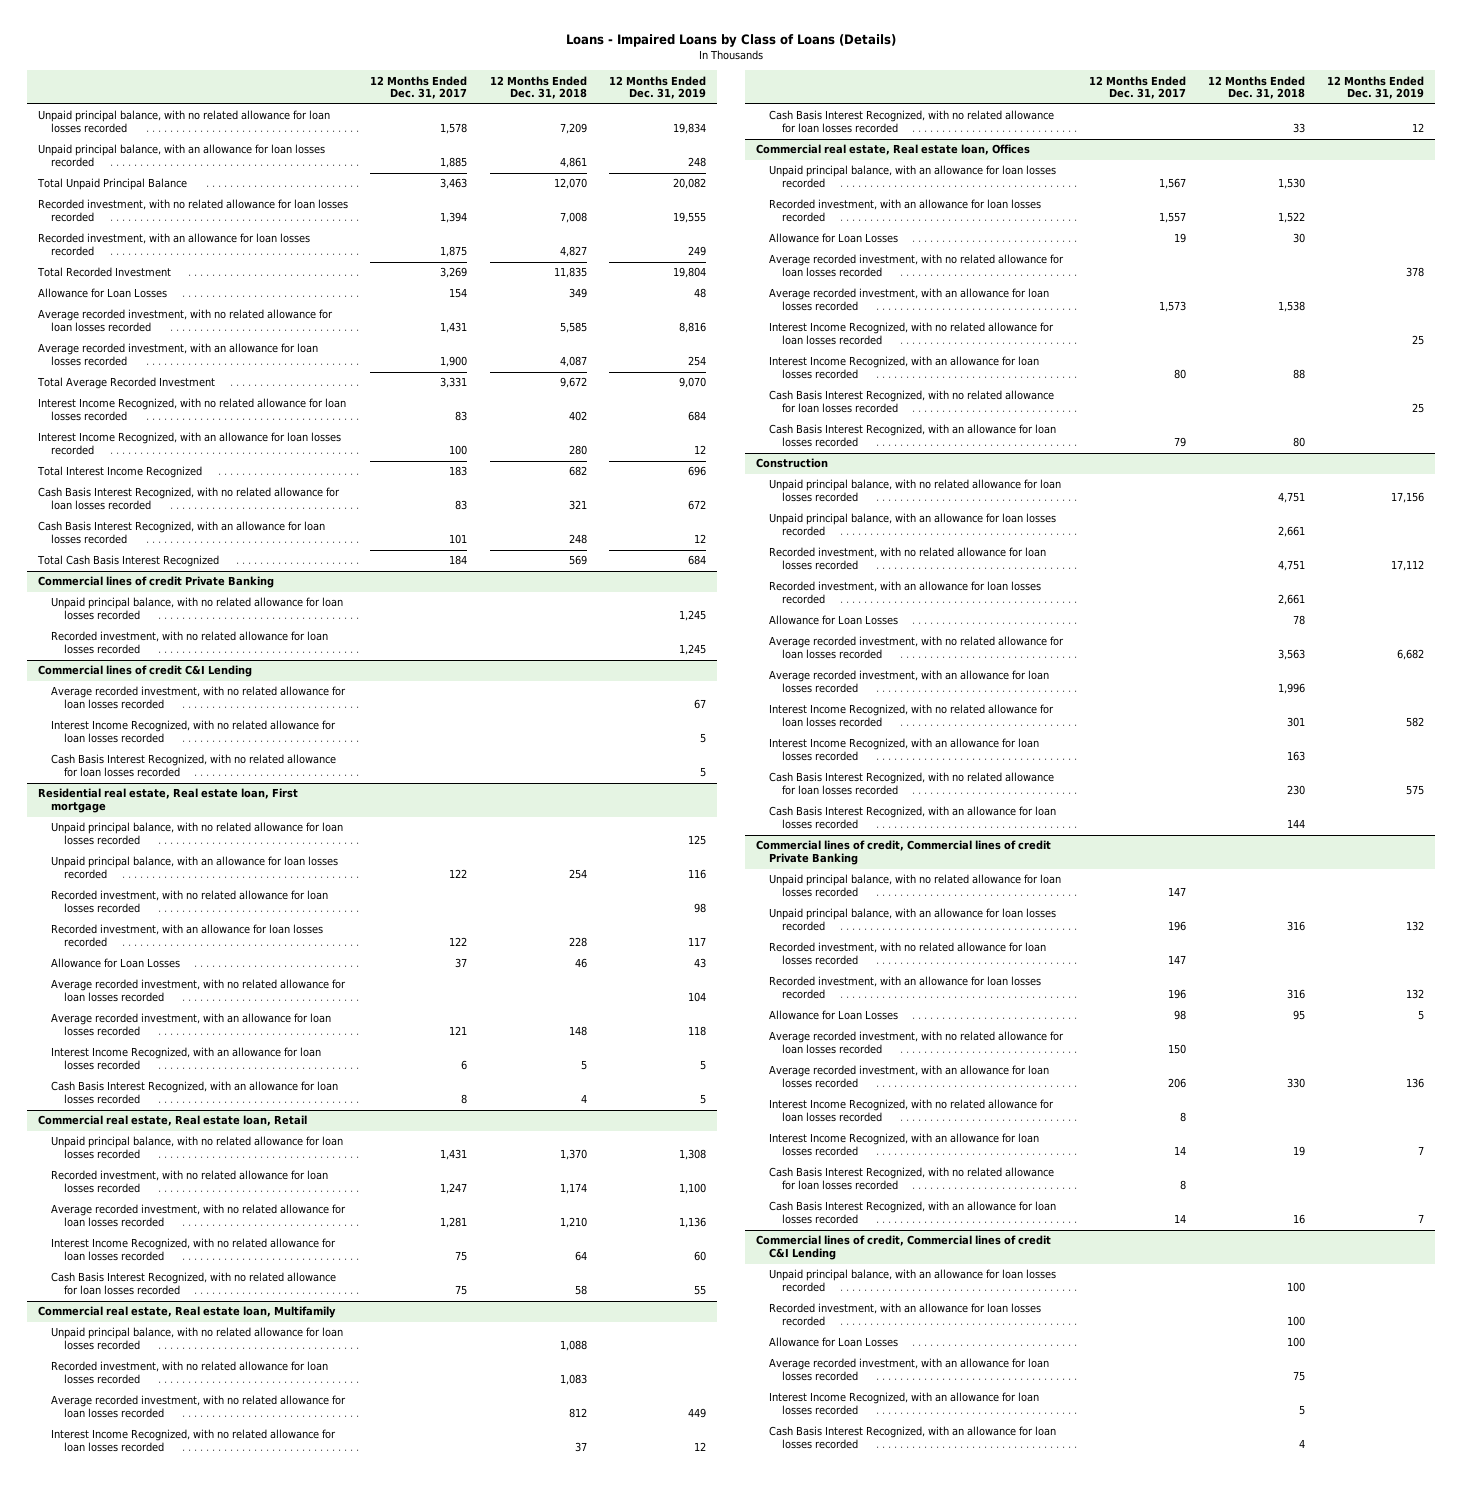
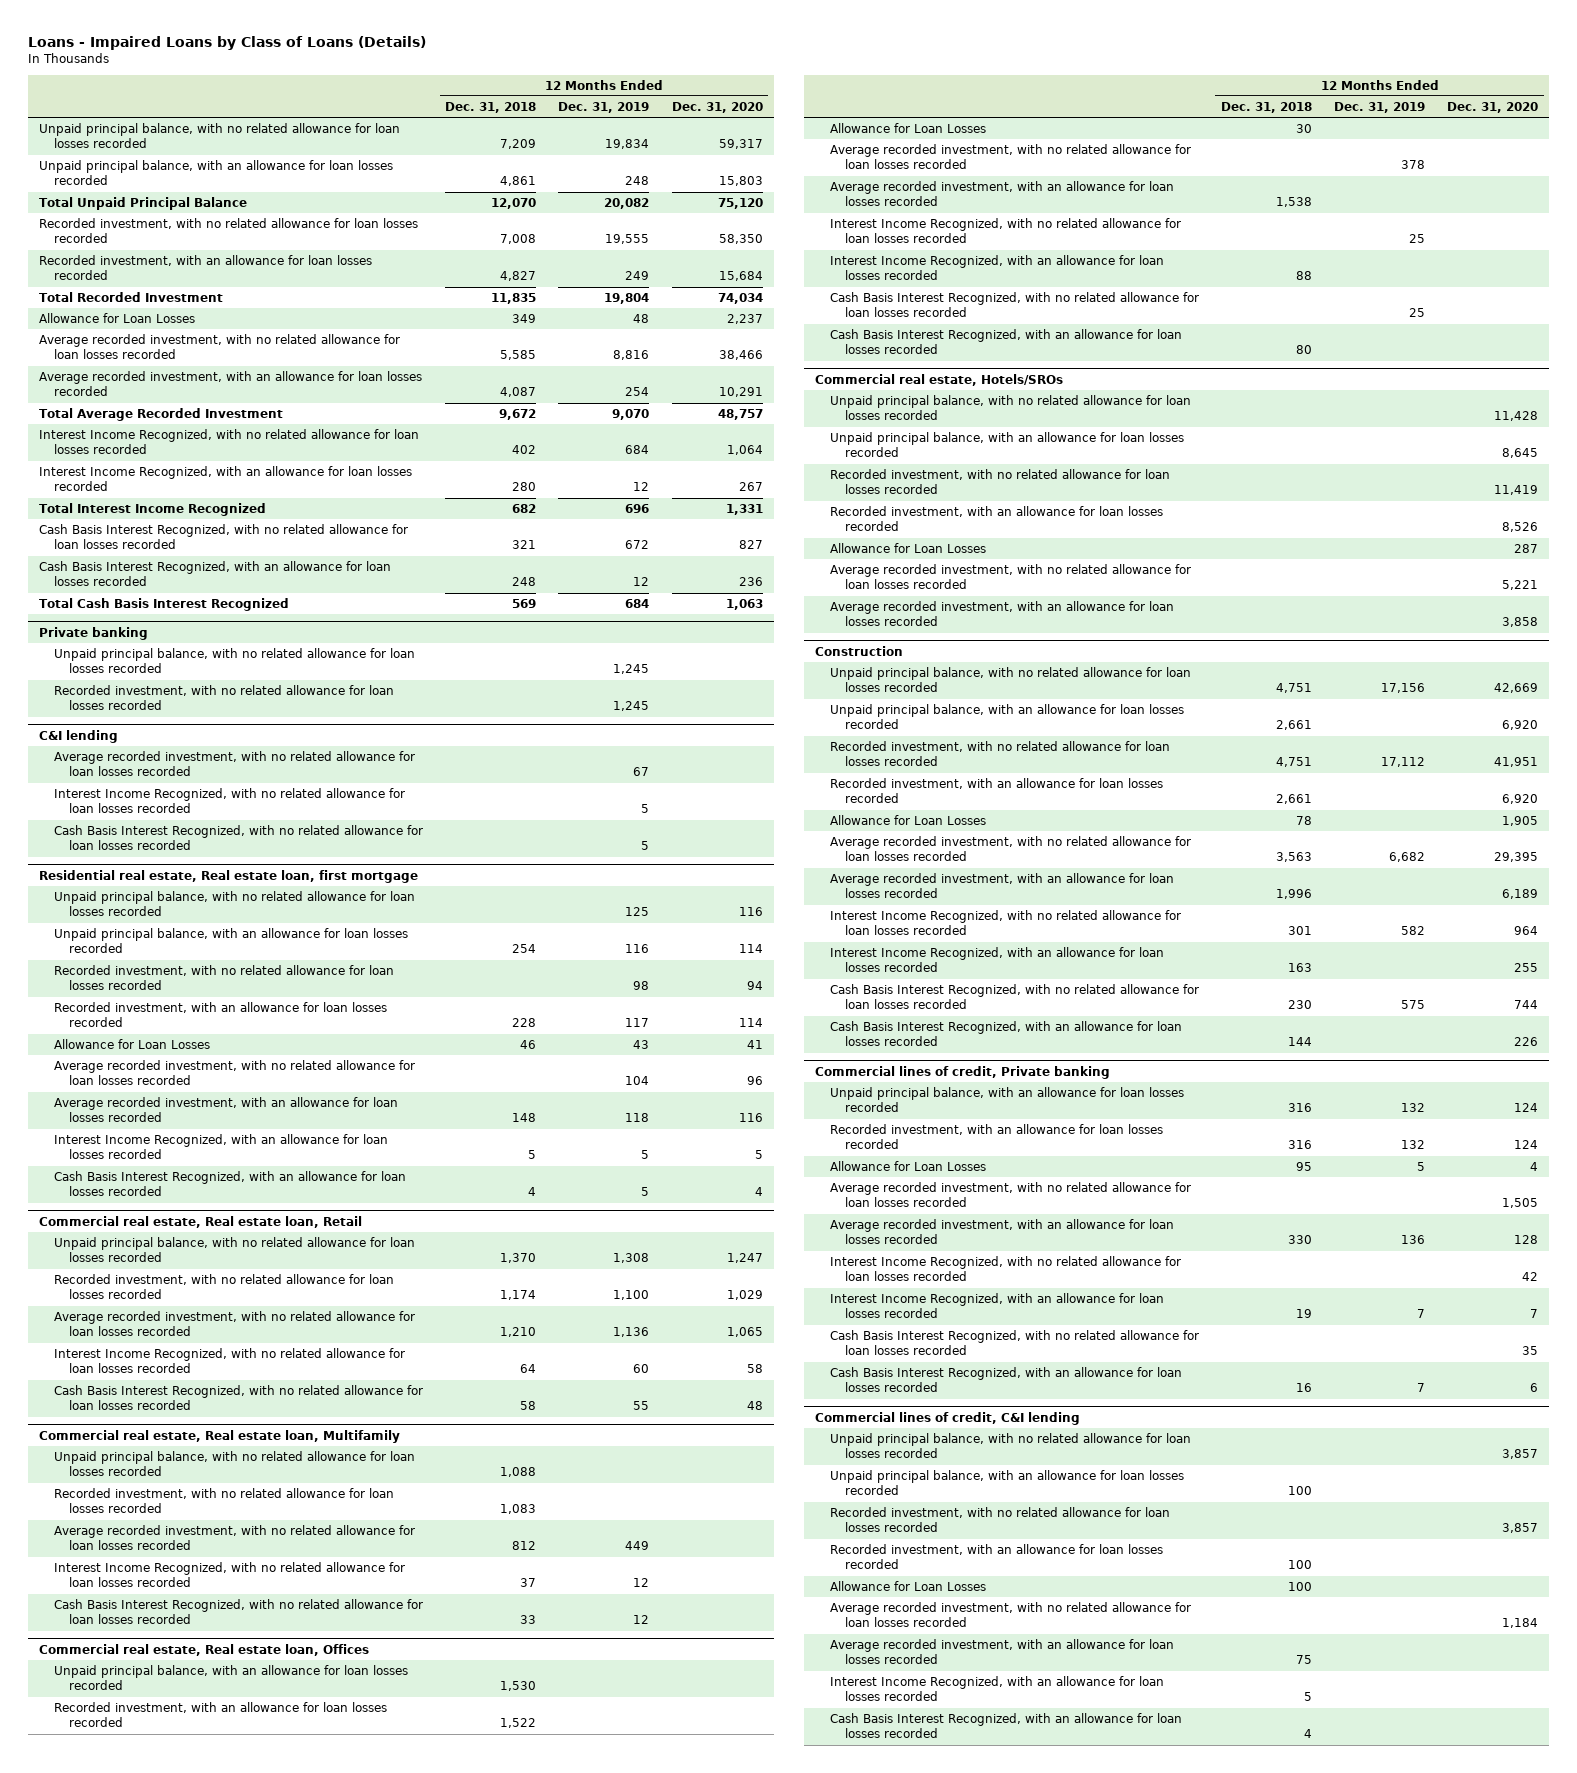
[370,75,468,100] 12 Months Ended Dec. 31, 2017 -> none
none -> [671,101,763,113] Dec. 31, 2020
[37,576,274,589] Commercial lines of credit Private Banking -> [39,626,149,640] Private banking
[37,665,252,678] Commercial lines of credit C&I Lending -> [39,729,119,743] C&I lending
[37,788,298,814] Residential real estate, Real estate loan, First mortgage -> [39,869,419,883] Residential real estate, Real estate loan, first mortgage
none -> [814,373,1063,386] Commercial real estate, Hotels/SROs
none -> [829,395,1191,421] Unpaid principal balance, with no related allowance for loan losses recorded
none -> [829,432,1184,458] Unpaid principal balance, with an allowance for loan losses recorded
none -> [829,469,1170,495] Recorded investment, with no related allowance for loan losses recorded
none -> [829,506,1163,532] Recorded investment, with an allowance for loan losses recorded
none -> [829,543,986,554] Allowance for Loan Losses
none -> [829,564,1191,590] Average recorded investment, with no related allowance for loan losses recorded
none -> [829,601,1174,627] Average recorded investment, with an allowance for loan losses recorded
[769,874,1062,898] Unpaid principal balance, with no related allowance for loan losses recorded -> none
[756,840,1052,866] Commercial lines of credit, Commercial lines of credit Private Banking -> [814,1065,1110,1079] Commercial lines of credit, Private banking
[769,942,1047,966] Recorded investment, with no related allowance for loan losses recorded -> none
[756,1235,1052,1261] Commercial lines of credit, Commercial lines of credit C&I Lending -> [814,1411,1080,1425] Commercial lines of credit, C&I lending
none -> [829,1433,1191,1459] Unpaid principal balance, with no related allowance for loan losses recorded
none -> [829,1507,1170,1533] Recorded investment, with no related allowance for loan losses recorded
none -> [829,1602,1191,1628] Average recorded investment, with no related allowance for loan losses recorded

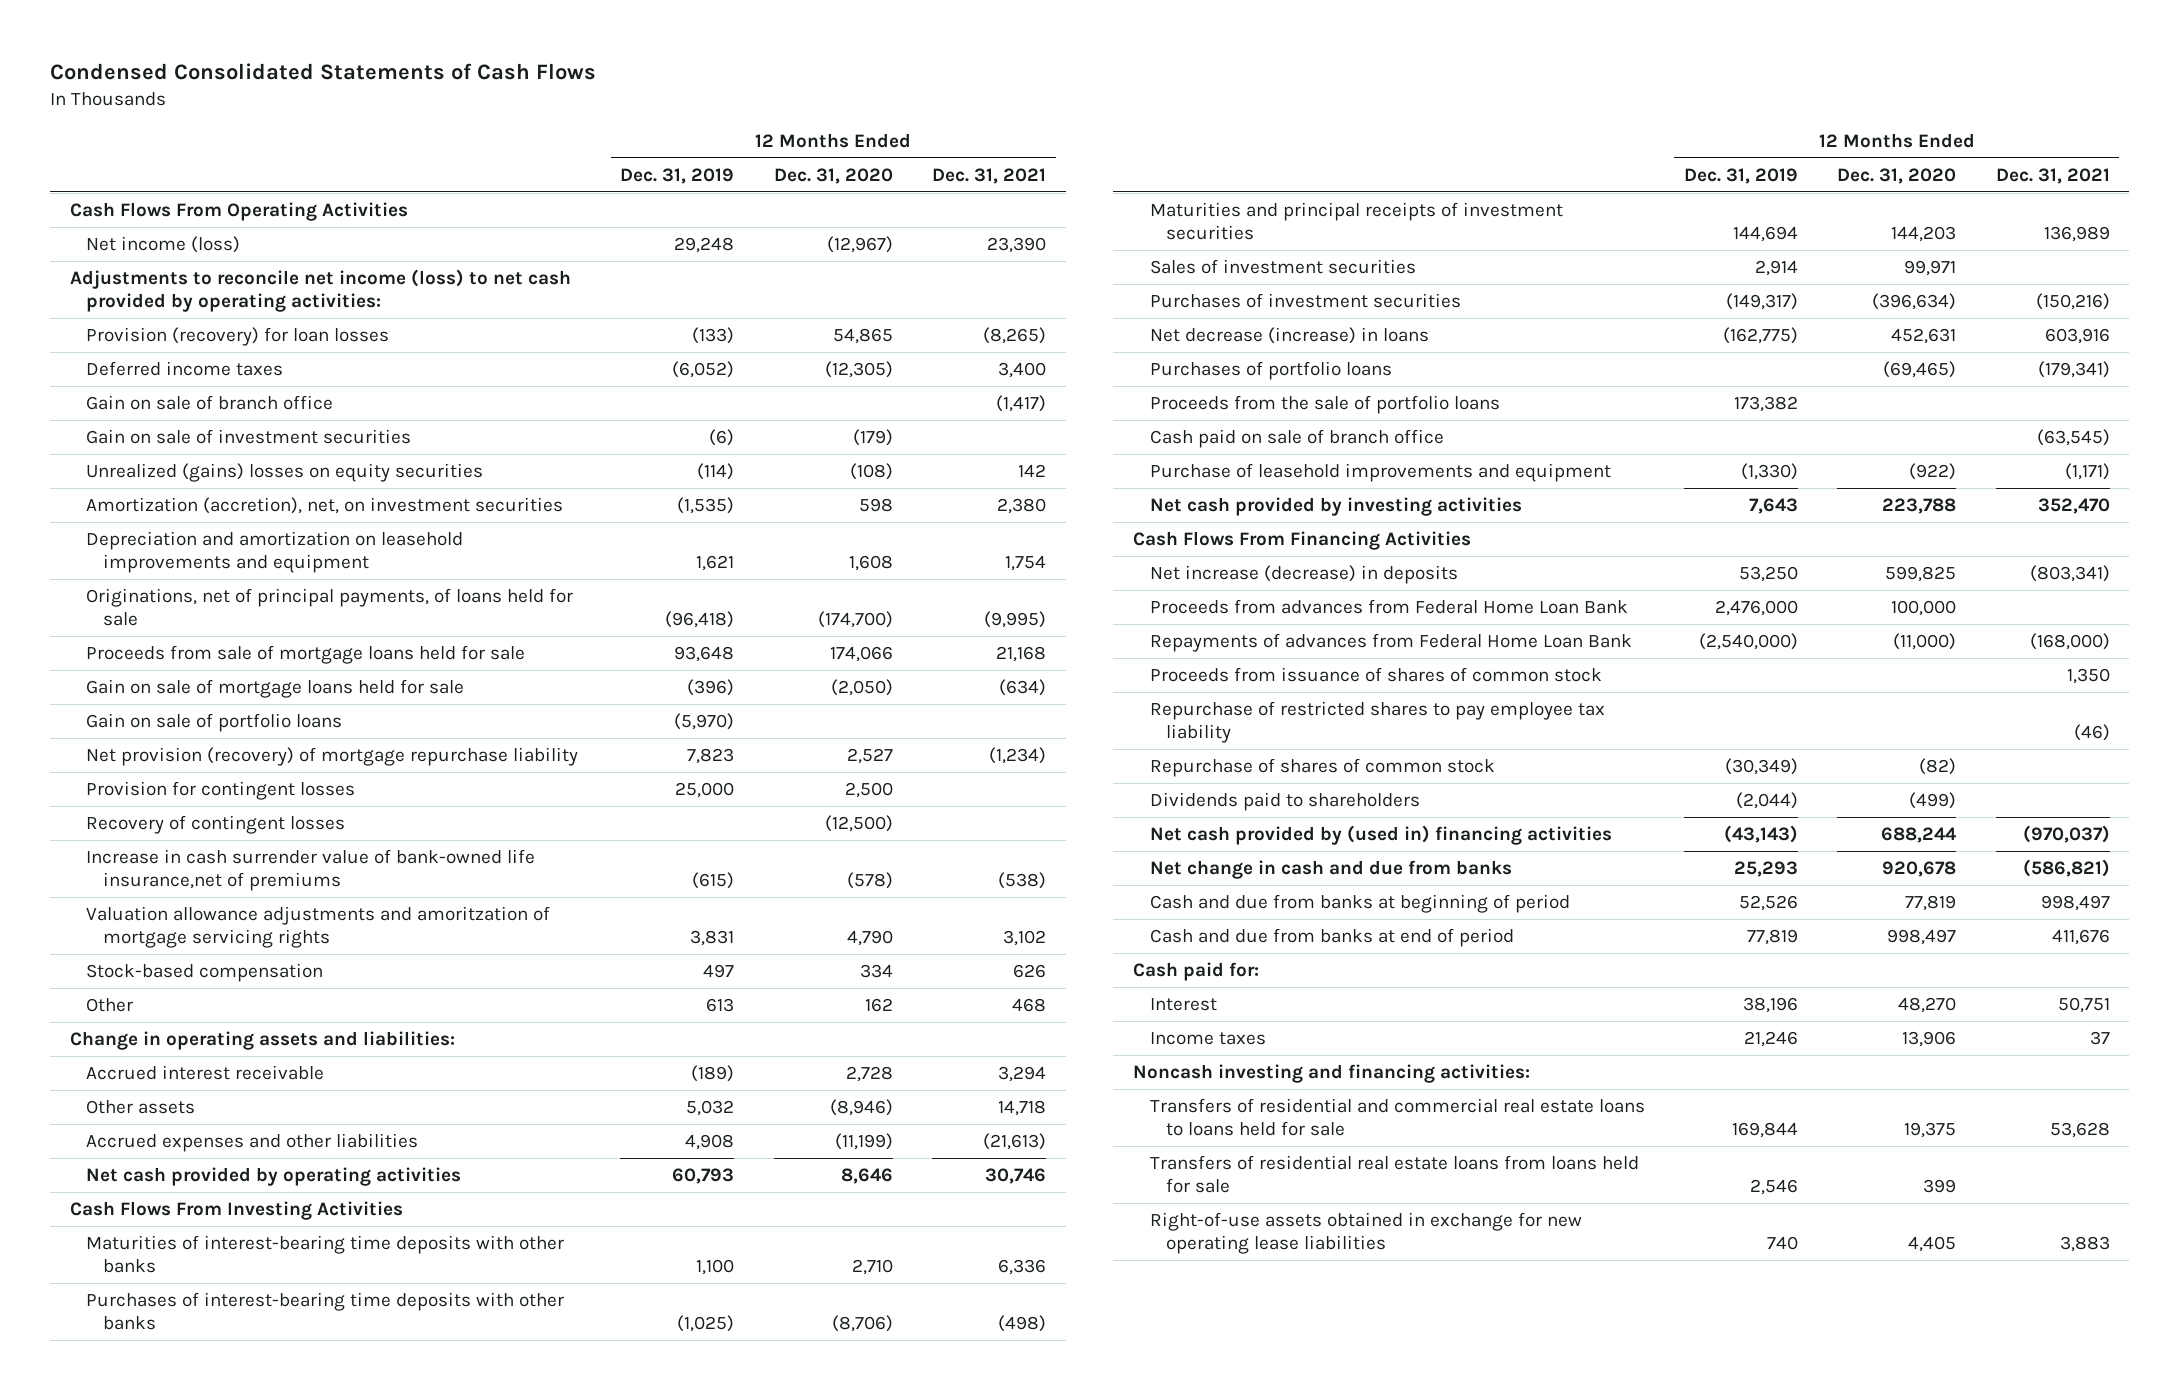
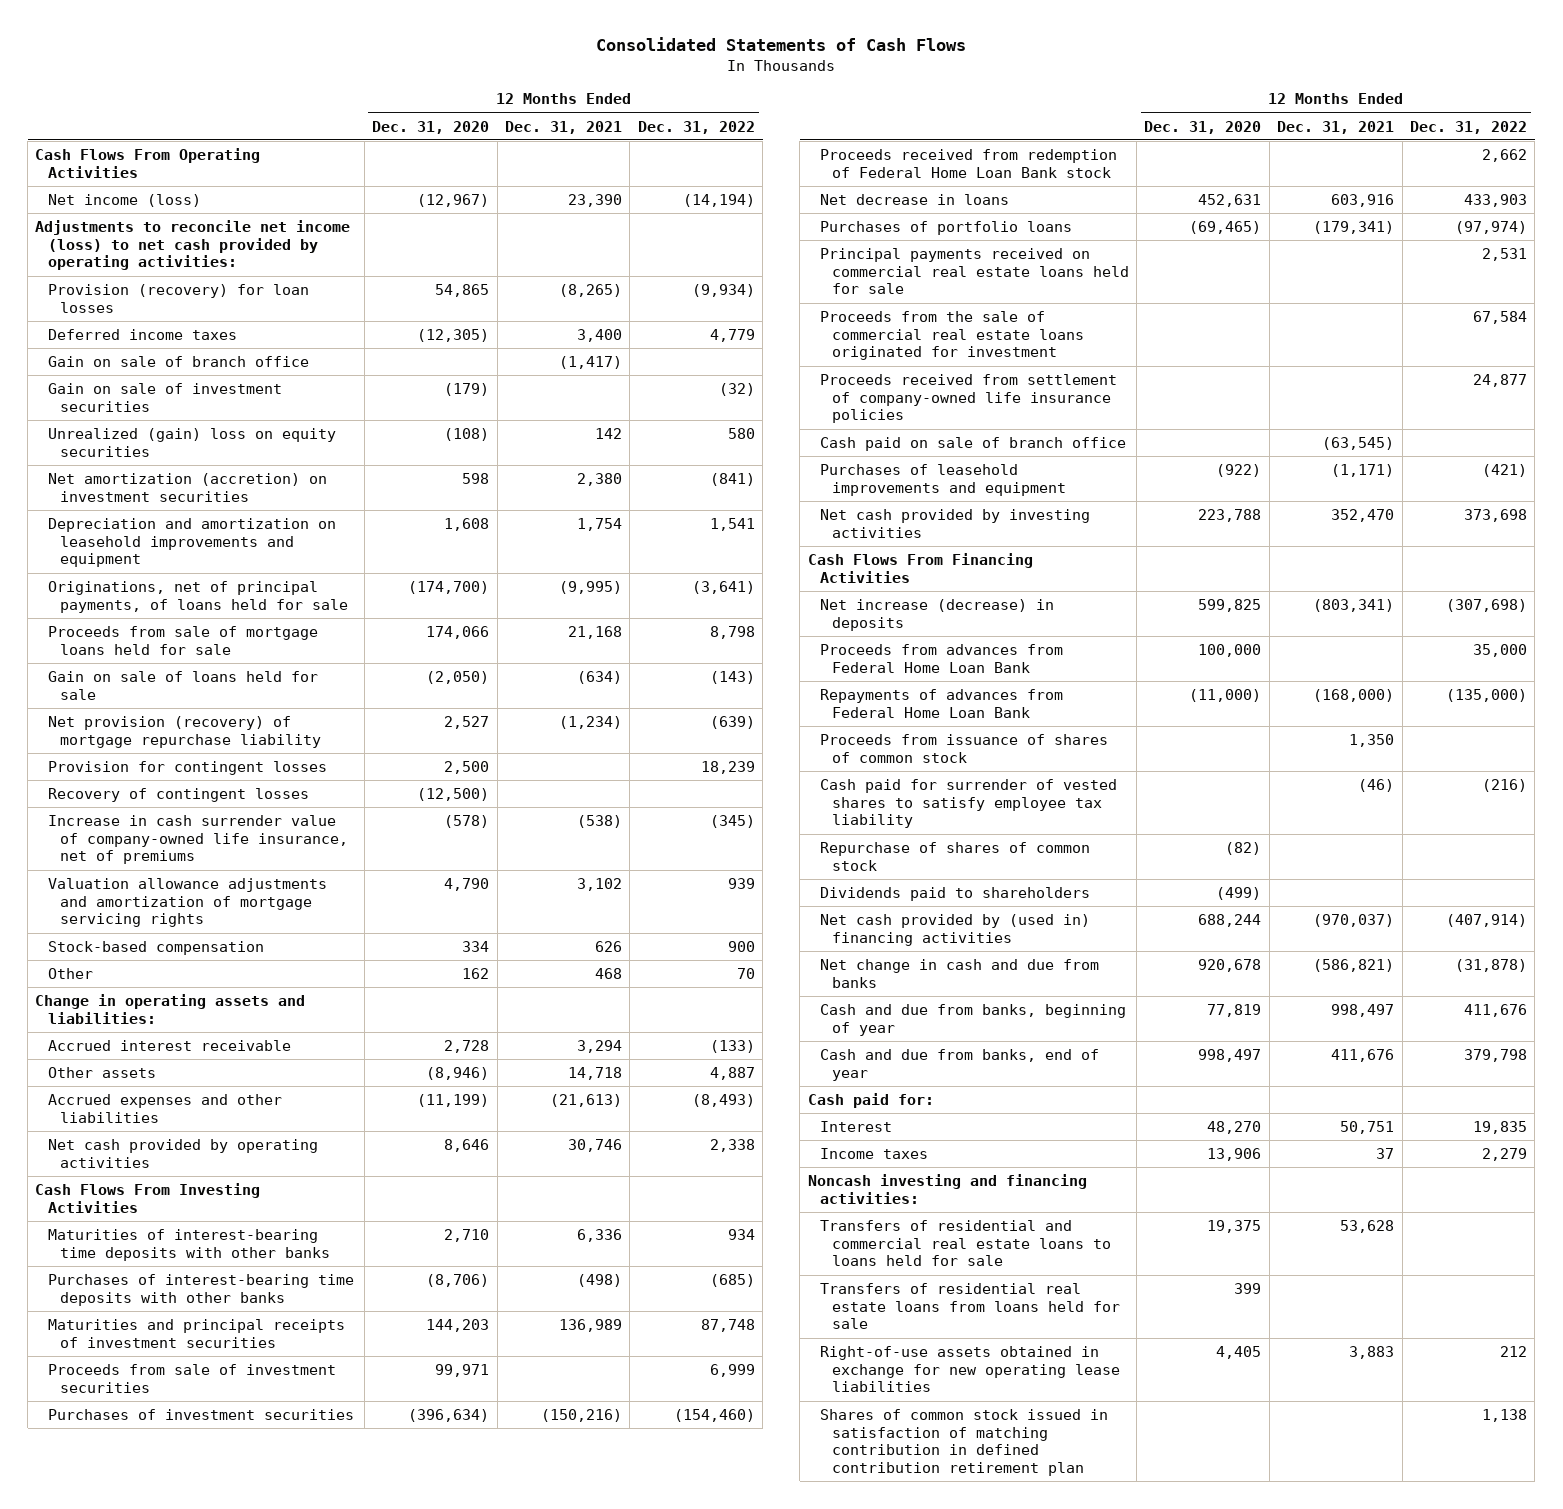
[49,63,596,81] Condensed Consolidated Statements of Cash Flows -> [596,36,967,51] Consolidated Statements of Cash Flows
[620,167,735,184] Dec. 31, 2019 -> none
none -> [637,120,755,134] Dec. 31, 2022
[86,462,484,482] Unrealized (gains) losses on equity securities -> [47,428,336,457] Unrealized (gain) loss on equity securities
[86,496,564,514] Amortization (accretion), net, on investment securities -> [47,473,327,502] Net amortization (accretion) on investment securities
[86,712,343,732] Gain on sale of portfolio loans -> none
[86,678,465,698] Gain on sale of mortgage loans held for sale -> [47,671,318,700] Gain on sale of loans held for sale
[86,848,536,891] Increase in cash surrender value of bank-owned life insurance,net of premiums -> [47,815,348,865] Increase in cash surrender value of company-owned life insurance, net of premiums
[86,905,551,948] Valuation allowance adjustments and amoritzation of mortgage servicing rights -> [47,878,327,928] Valuation allowance adjustments and amortization of mortgage servicing rights
[1149,258,1416,274] Sales of investment securities -> [47,1364,336,1393] Proceeds from sale of investment securities
none -> [819,149,1117,178] Proceeds received from redemption of Federal Home Loan Bank stock
[1149,326,1429,344] Net decrease (increase) in loans -> [819,194,1009,206] Net decrease in loans
[1149,394,1500,414] Proceeds from the sale of portfolio loans -> none
none -> [819,248,1129,295] Principal payments received on commercial real estate loans held for sale
none -> [819,311,1084,361] Proceeds from the sale of commercial real estate loans originated for investment
none -> [819,374,1117,424] Proceeds received from settlement of company-owned life insurance policies
[1149,462,1611,482] Purchase of leasehold improvements and equipment -> [819,464,1066,496] Purchases of leasehold improvements and equipment
[1149,700,1605,743] Repurchase of restricted shares to pay employee tax liability -> none
none -> [819,779,1117,829] Cash paid for surrender of vested shares to satisfy employee tax liability
[1149,893,1570,913] Cash and due from banks at beginning of period -> [819,1004,1126,1036] Cash and due from banks, beginning of year
[1149,927,1514,947] Cash and due from banks at end of period -> [819,1049,1099,1081] Cash and due from banks, end of year
none -> [819,1409,1108,1476] Shares of common stock issued in satisfaction of matching contribution in defined contribution retirement plan

